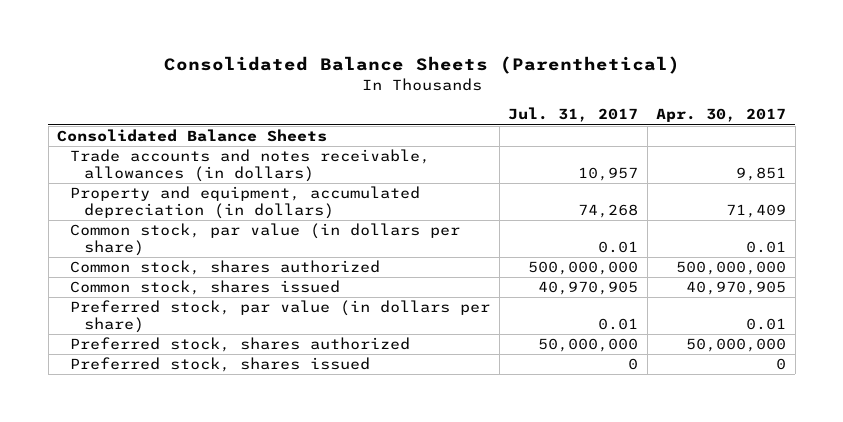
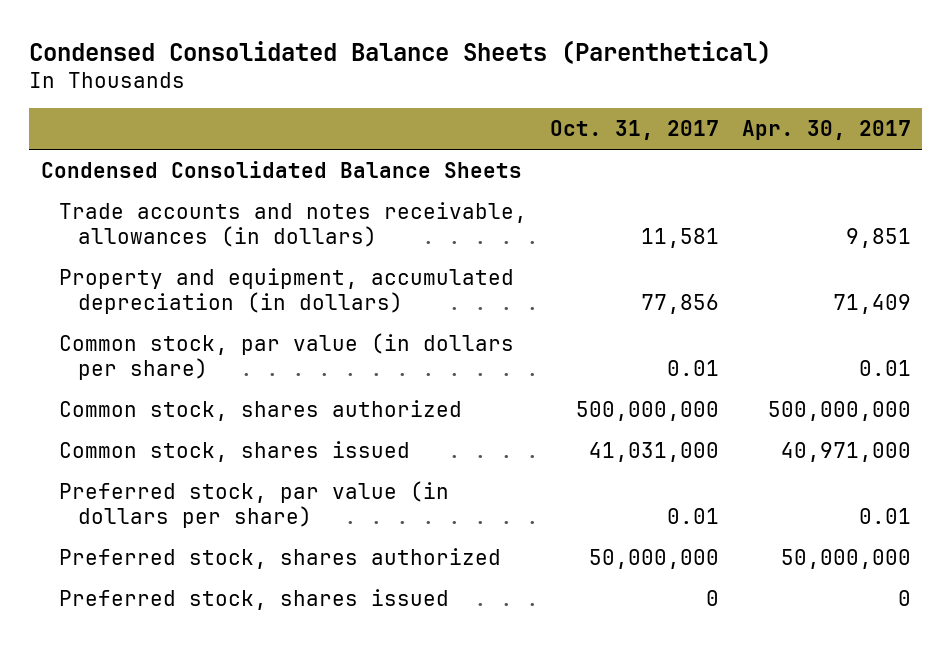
[163,56,680,75] Consolidated Balance Sheets (Parenthetical) -> [29,39,772,64] Condensed Consolidated Balance Sheets (Parenthetical)
[508,107,639,123] Jul. 31, 2017 -> none
none -> [549,120,719,141] Oct. 31, 2017
[57,129,328,143] Consolidated Balance Sheets -> [40,160,522,178] Condensed Consolidated Balance Sheets
[686,281,787,296] 40,970,905 -> [780,441,911,462] 40,971,000

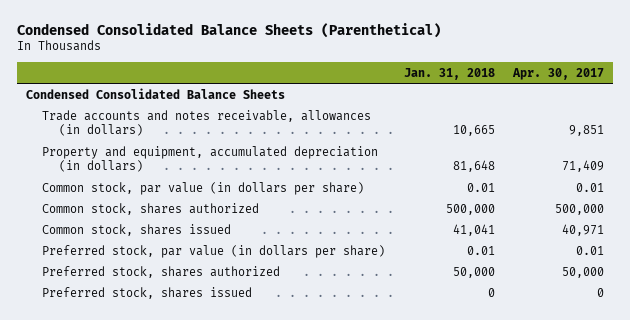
[549,120,719,141] Oct. 31, 2017 -> none
none -> [403,67,495,80] Jan. 31, 2018
[767,400,911,421] 500,000,000 -> [554,203,604,215] 500,000
[780,441,911,462] 40,971,000 -> [561,223,604,236] 40,971
[780,548,911,569] 50,000,000 -> [561,266,604,278] 50,000

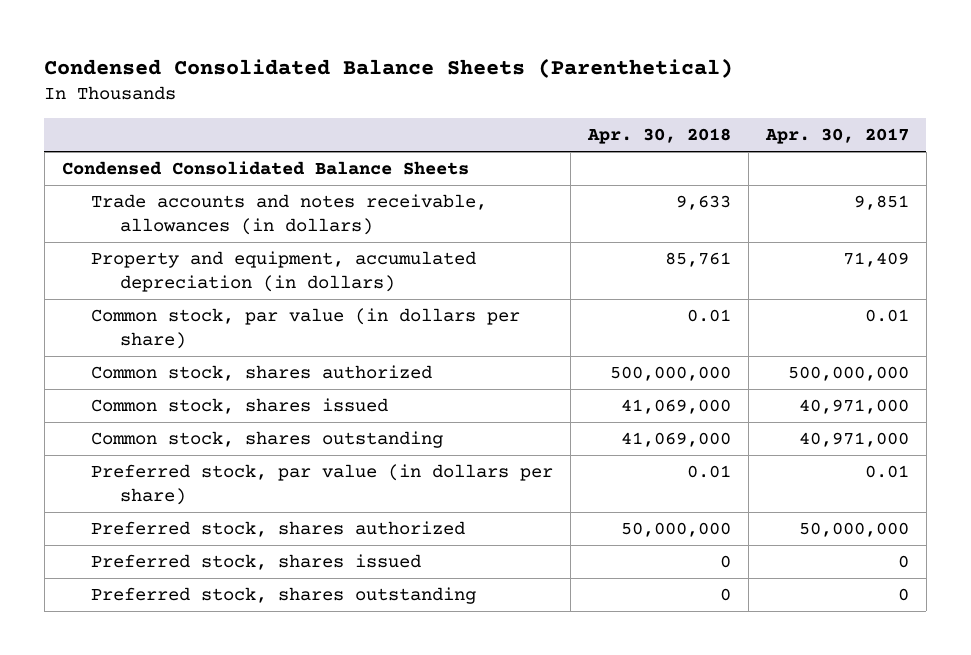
[403,67,495,80] Jan. 31, 2018 -> none
none -> [586,128,731,145] Apr. 30, 2018
[554,203,604,215] 500,000 -> [787,365,909,381] 500,000,000
[561,223,604,236] 40,971 -> [798,398,909,414] 40,971,000
none -> [90,430,443,448] Common stock, shares outstanding
[561,266,604,278] 50,000 -> [798,521,909,537] 50,000,000
none -> [90,586,476,604] Preferred stock, shares outstanding

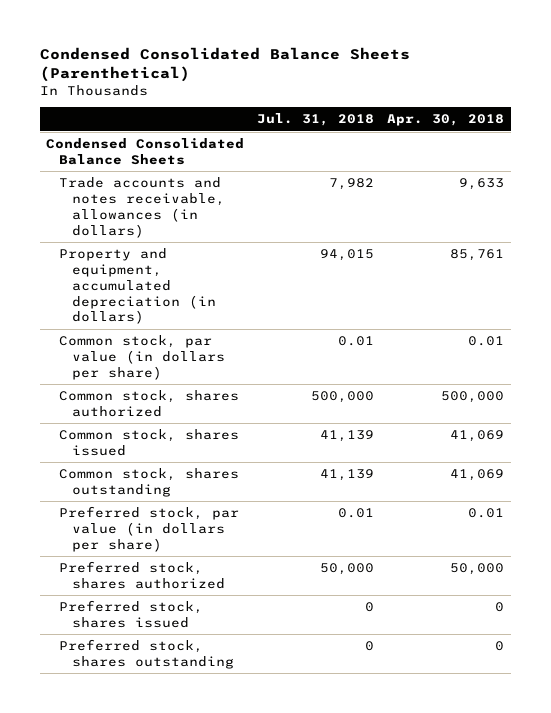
[764,128,909,145] Apr. 30, 2017 -> none
none -> [257,113,375,127] Jul. 31, 2018
[609,365,731,381] 500,000,000 -> [441,390,505,403] 500,000
[620,398,731,414] 41,069,000 -> [450,429,505,442] 41,069
[620,431,731,447] 41,069,000 -> [450,468,505,481] 41,069
[620,521,731,537] 50,000,000 -> [450,562,505,575] 50,000

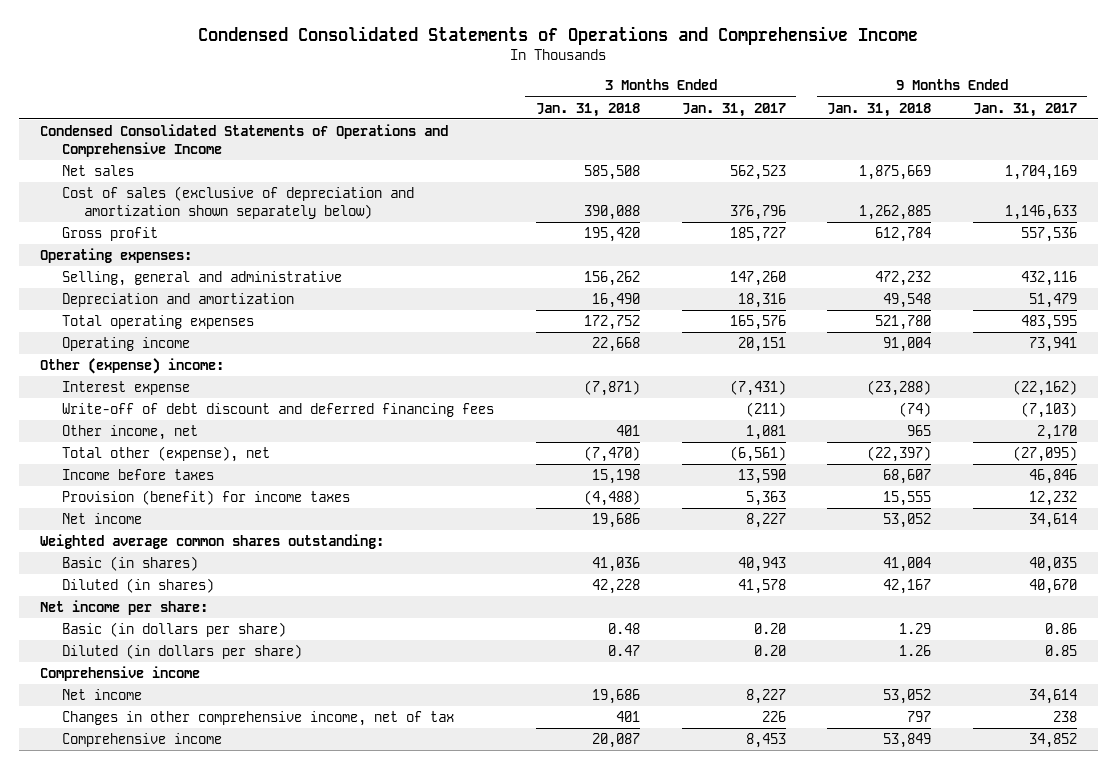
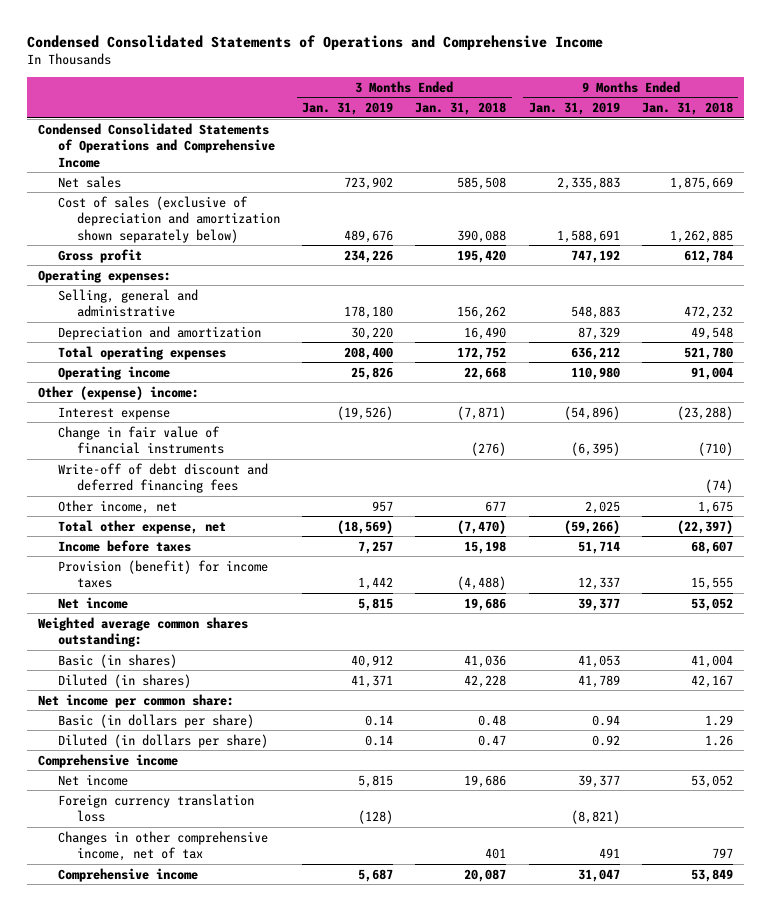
[681,102,786,117] Jan. 31, 2017 -> none
[972,102,1077,117] Jan. 31, 2017 -> none
none -> [302,101,394,115] Jan. 31, 2019
none -> [528,101,620,115] Jan. 31, 2019
none -> [57,425,224,455] Change in fair value of financial instruments
[615,425,640,437] 401 -> [485,500,507,512] 677
[907,425,932,437] 965 -> [697,500,733,514] 1,675
[62,446,271,463] Total other (expense), net -> [57,519,226,534] Total other expense, net
[39,600,208,616] Net income per share: -> [38,693,235,708] Net income per common share:
none -> [57,793,254,823] Foreign currency translation loss

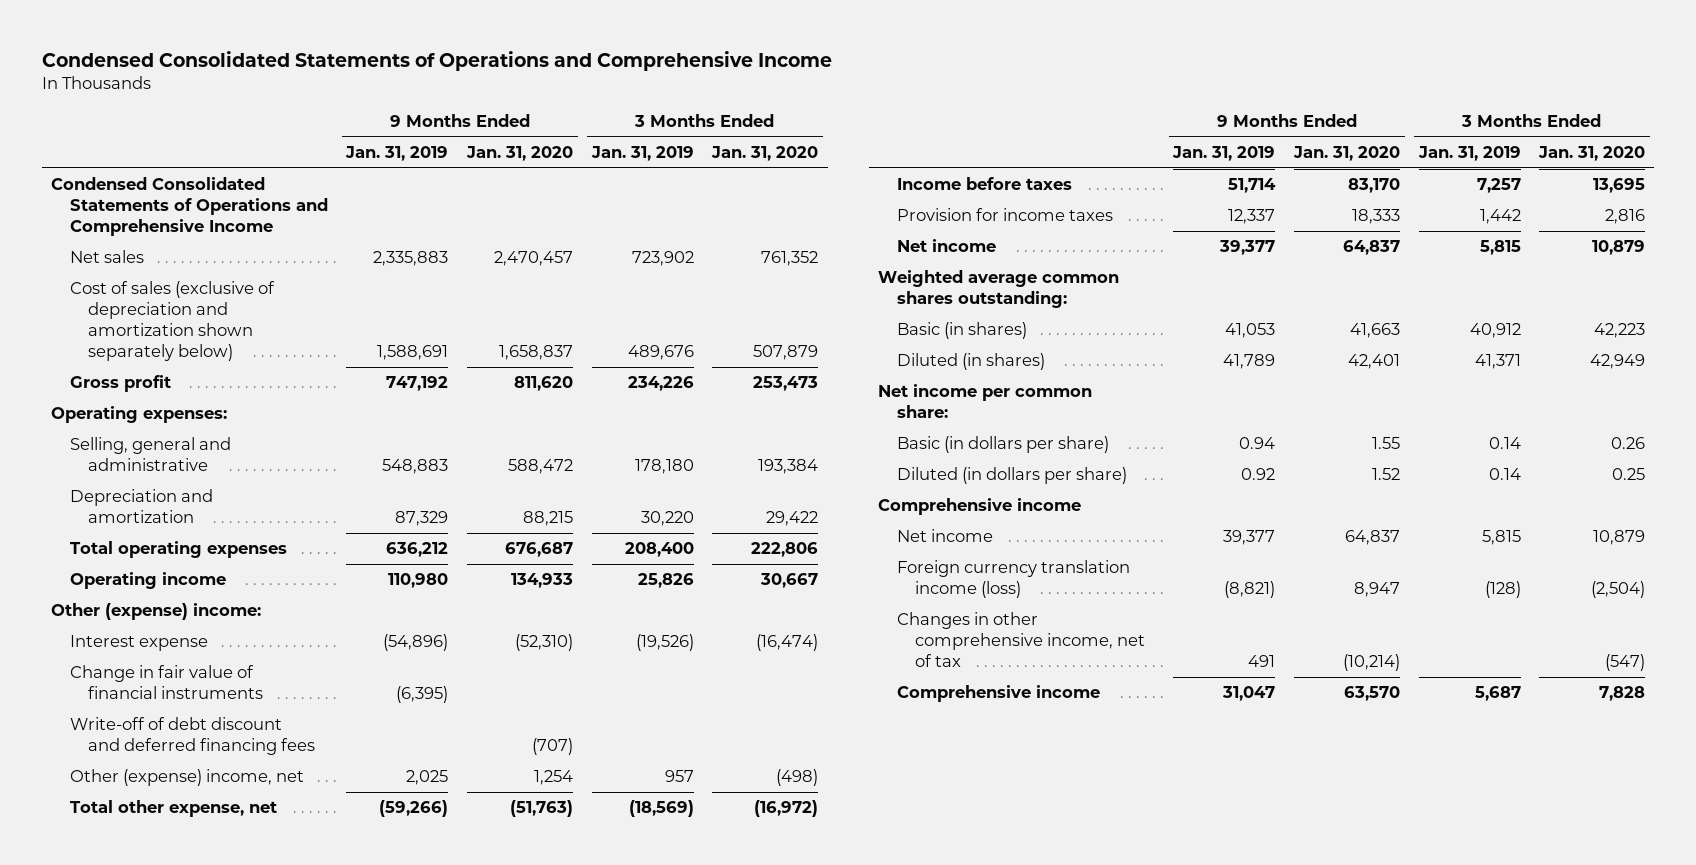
[415,101,507,115] Jan. 31, 2018 -> none
[641,101,733,115] Jan. 31, 2018 -> none
none -> [466,145,574,161] Jan. 31, 2020
none -> [711,145,819,161] Jan. 31, 2020
[57,499,177,514] Other income, net -> [69,769,304,787] Other (expense) income, net
[57,559,268,589] Provision (benefit) for income taxes -> [896,208,1113,222] Provision for income taxes
[57,793,254,823] Foreign currency translation loss -> [896,560,1130,599] Foreign currency translation income (loss)

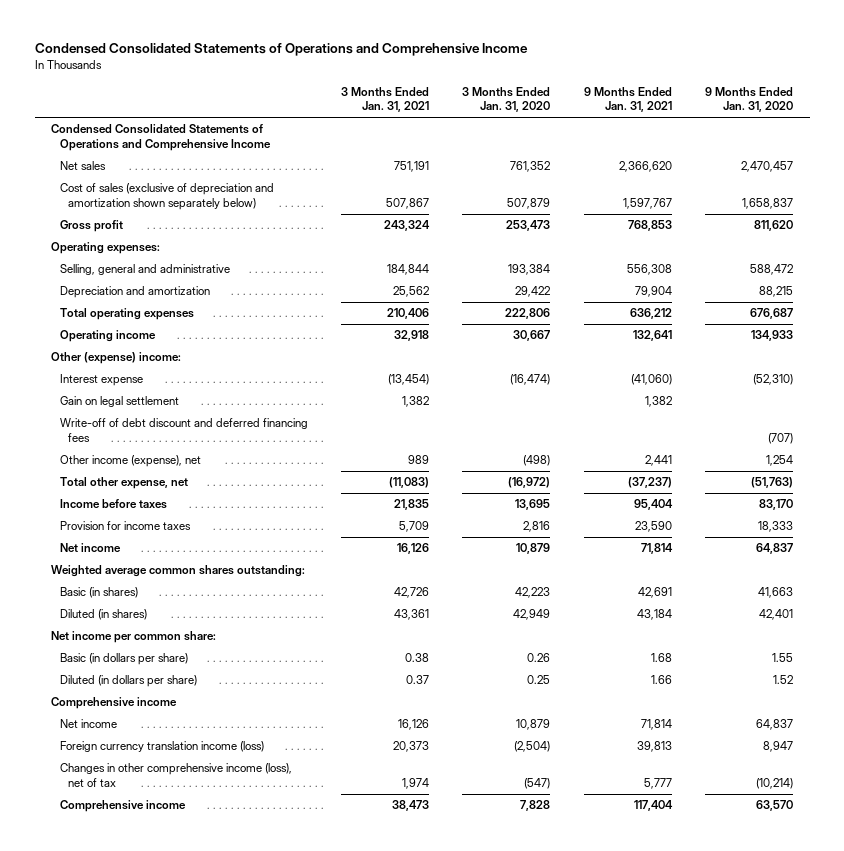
[345,145,449,161] Jan. 31, 2019 -> none
[590,145,694,161] Jan. 31, 2019 -> none
none -> [341,86,430,113] 3 Months Ended Jan. 31, 2021
none -> [583,86,672,113] 9 Months Ended Jan. 31, 2021
[69,665,264,700] Change in fair value of financial instruments -> none
none -> [59,396,179,408] Gain on legal settlement
[69,769,304,787] Other (expense) income, net -> [59,455,201,468] Other income (expense), net
[896,612,1146,668] Changes in other comprehensive income, net of tax -> [59,763,292,788] Changes in other comprehensive income (loss), net of tax

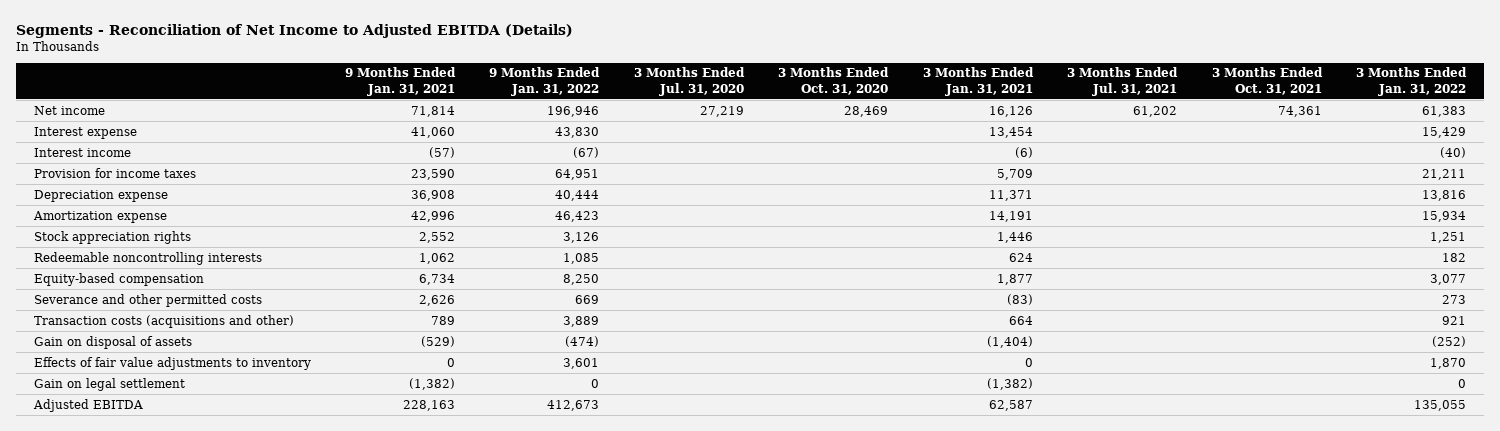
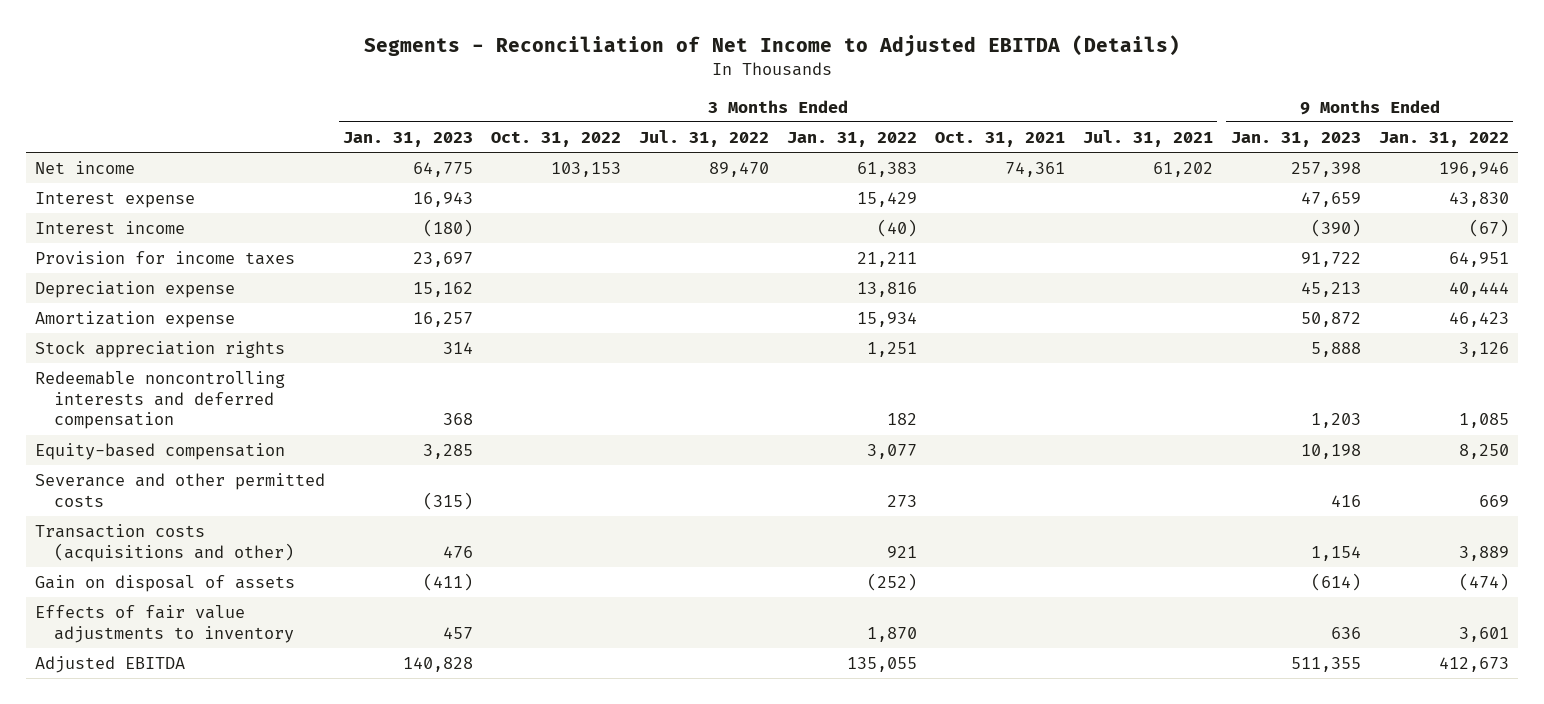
[344,67,456,96] 9 Months Ended Jan. 31, 2021 -> none
[633,67,745,96] 3 Months Ended Jul. 31, 2020 -> none
[778,67,890,95] 3 Months Ended Oct. 31, 2020 -> none
[922,67,1034,96] 3 Months Ended Jan. 31, 2021 -> none
none -> [343,131,474,147] Jan. 31, 2023
none -> [491,130,622,147] Oct. 31, 2022
none -> [639,129,770,147] Jul. 31, 2022
none -> [1230,131,1361,147] Jan. 31, 2023
[33,251,262,265] Redeemable noncontrolling interests -> [35,370,286,430] Redeemable noncontrolling interests and deferred compensation
[33,377,185,391] Gain on legal settlement -> none

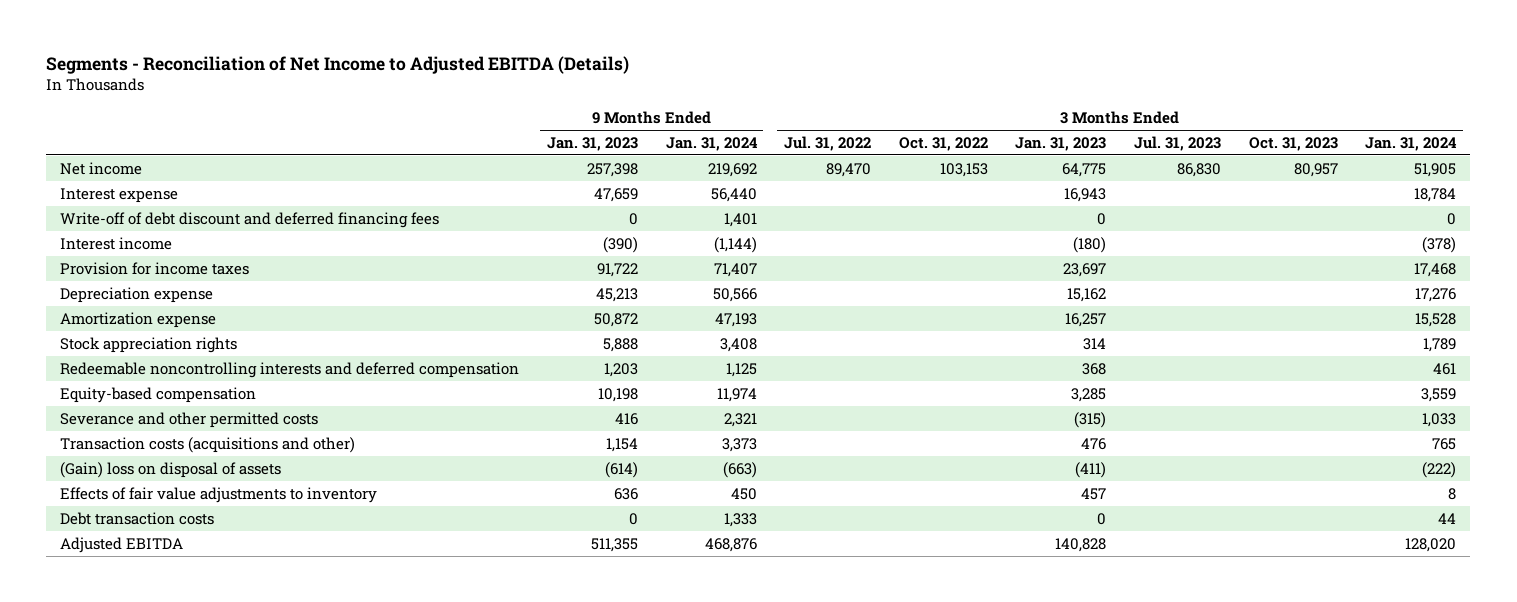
[786,131,917,147] Jan. 31, 2022 -> none
[934,130,1065,147] Oct. 31, 2021 -> none
[1082,129,1213,147] Jul. 31, 2021 -> none
[1378,131,1509,147] Jan. 31, 2022 -> none
none -> [665,136,758,151] Jan. 31, 2024
none -> [1134,135,1222,151] Jul. 31, 2023
none -> [1248,136,1338,151] Oct. 31, 2023
none -> [1365,136,1458,151] Jan. 31, 2024
none -> [60,211,440,228] Write-off of debt discount and deferred financing fees
[35,574,296,592] Gain on disposal of assets -> [60,461,282,478] (Gain) loss on disposal of assets
none -> [60,511,215,525] Debt transaction costs

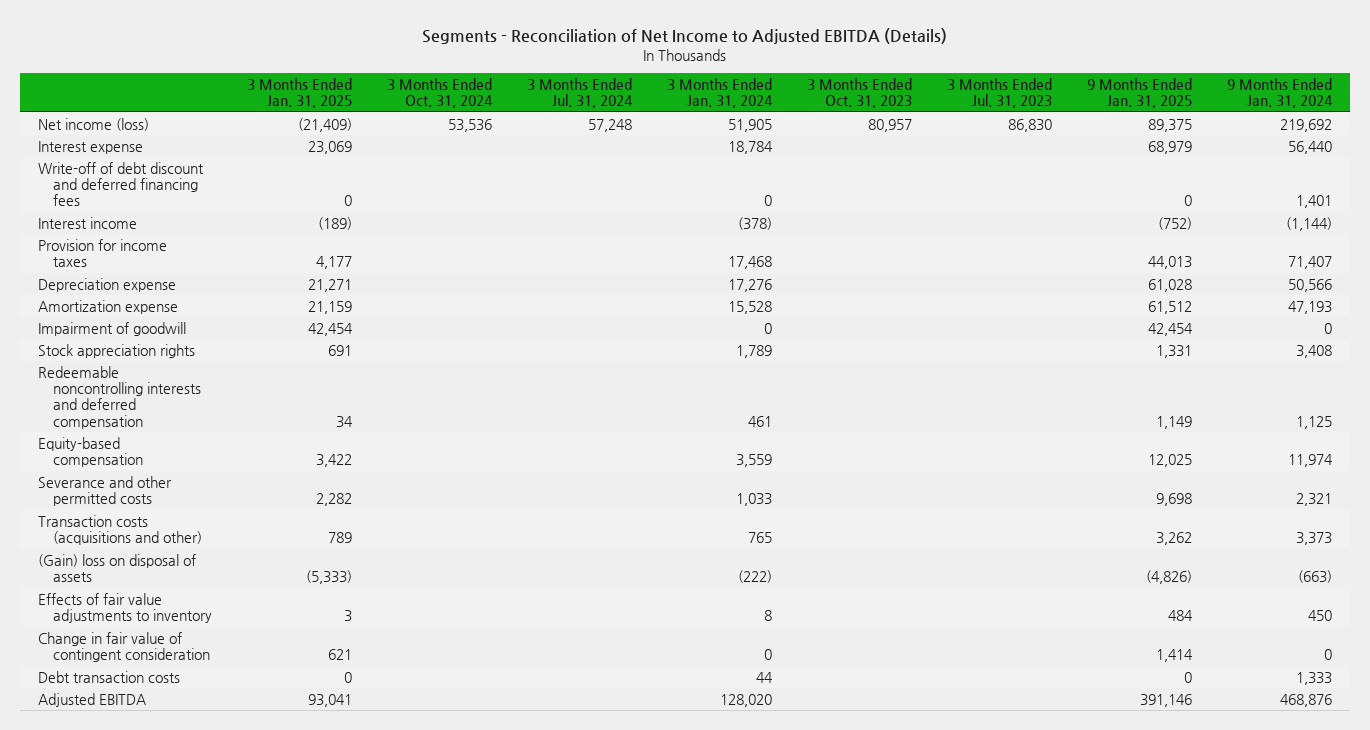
[546,136,638,151] Jan. 31, 2023 -> none
[784,135,872,151] Jul. 31, 2022 -> none
[898,136,988,151] Oct. 31, 2022 -> none
[1015,136,1107,151] Jan. 31, 2023 -> none
none -> [247,77,353,109] 3 Months Ended Jan. 31, 2025
none -> [387,77,494,109] 3 Months Ended Oct. 31, 2024
none -> [527,77,634,109] 3 Months Ended Jul. 31, 2024
none -> [1087,77,1193,109] 9 Months Ended Jan. 31, 2025
[60,161,143,175] Net income -> [37,117,149,131] Net income (loss)
none -> [37,321,186,336] Impairment of goodwill
none -> [37,631,211,663] Change in fair value of contingent consideration

